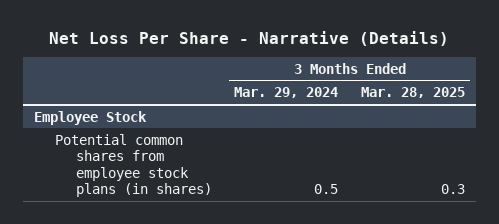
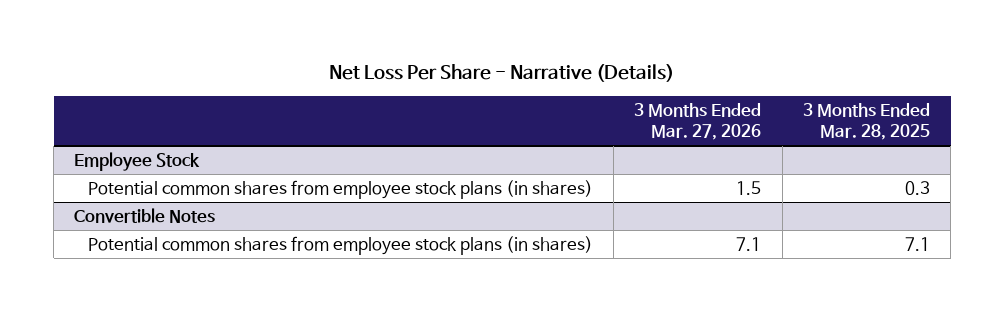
[234,87,339,99] Mar. 29, 2024 -> none
none -> [634,102,762,141] 3 Months Ended Mar. 27, 2026
none -> [74,208,216,224] Convertible Notes
none -> [87,236,593,256] Potential common shares from employee stock plans (in shares)

